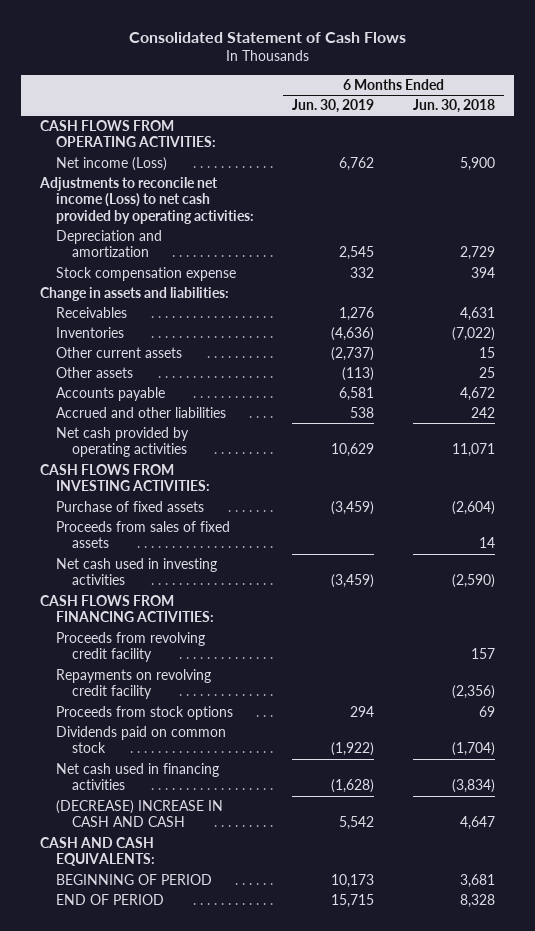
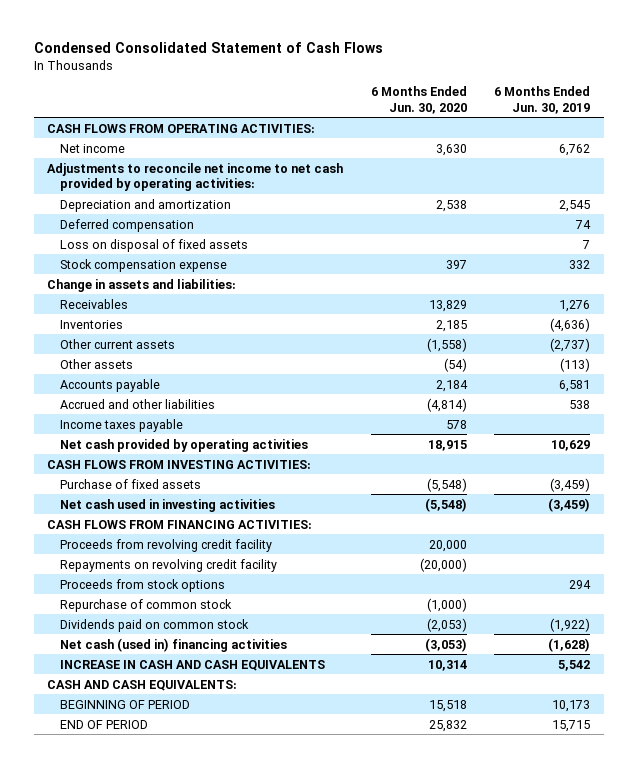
[128,31,406,43] Consolidated Statement of Cash Flows -> [33,41,383,53] Condensed Consolidated Statement of Cash Flows
[412,99,495,114] Jun. 30, 2018 -> none
none -> [370,86,467,114] 6 Months Ended Jun. 30, 2020
[56,157,168,172] Net income (Loss) -> [60,143,126,153] Net income
[39,177,255,224] Adjustments to reconcile net income (Loss) to net cash provided by operating activities: -> [47,162,344,191] Adjustments to reconcile net income to net cash provided by operating activities:
none -> [60,218,195,232] Deferred compensation
none -> [60,238,249,252] Loss on disposal of fixed assets
none -> [60,418,184,432] Income taxes payable
[56,521,231,549] Proceeds from sales of fixed assets -> none
none -> [60,598,233,612] Repurchase of common stock
[56,763,220,791] Net cash used in financing activities -> [60,637,288,652] Net cash (used in) financing activities
[56,800,224,828] (DECREASE) INCREASE IN CASH AND CASH -> [60,659,326,671] INCREASE IN CASH AND CASH EQUIVALENTS

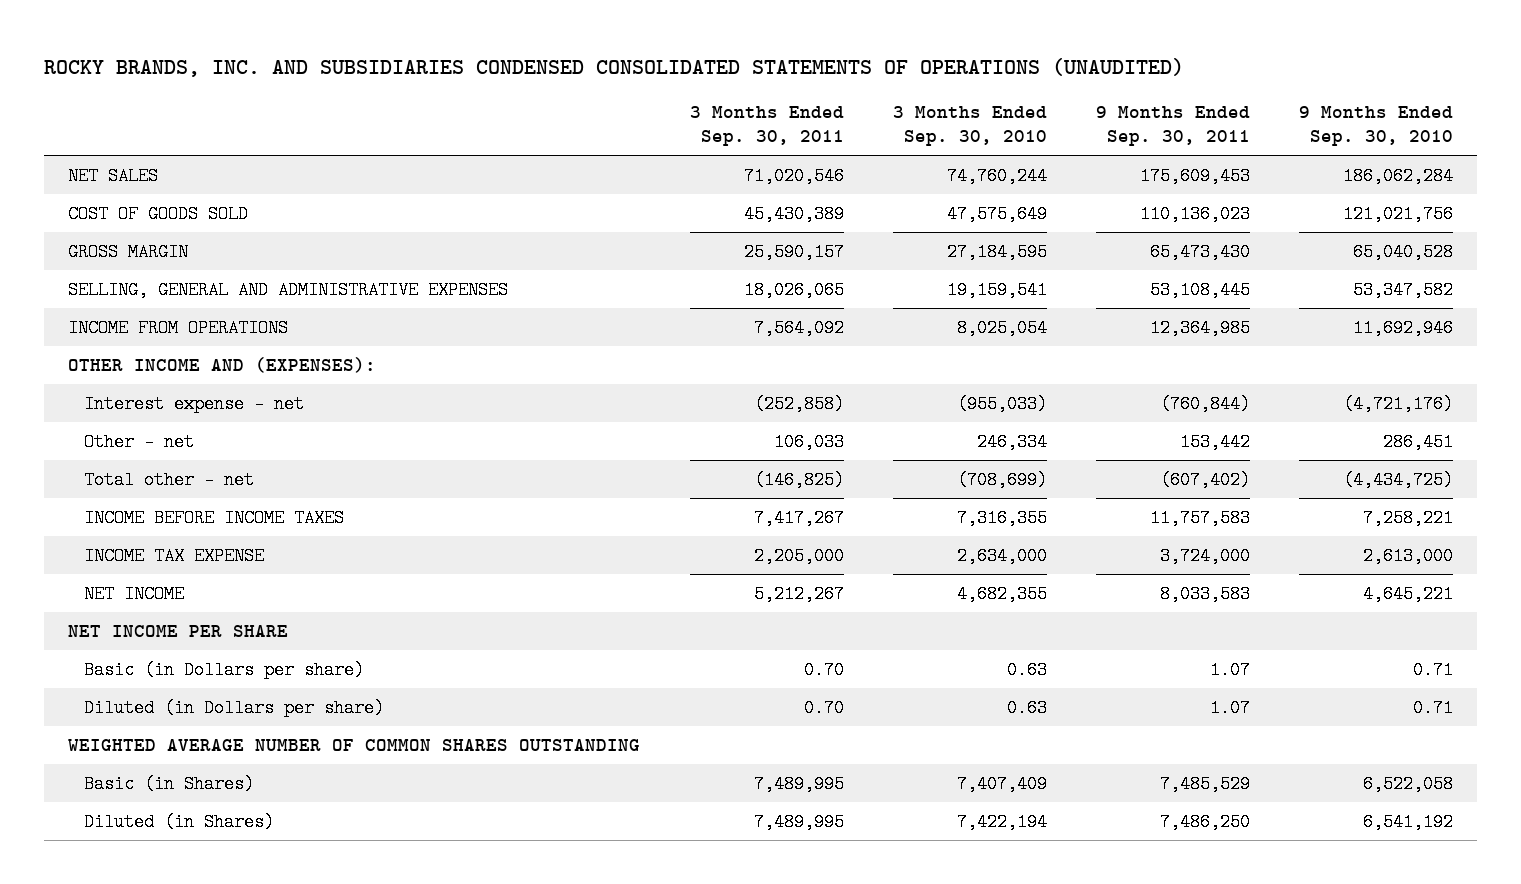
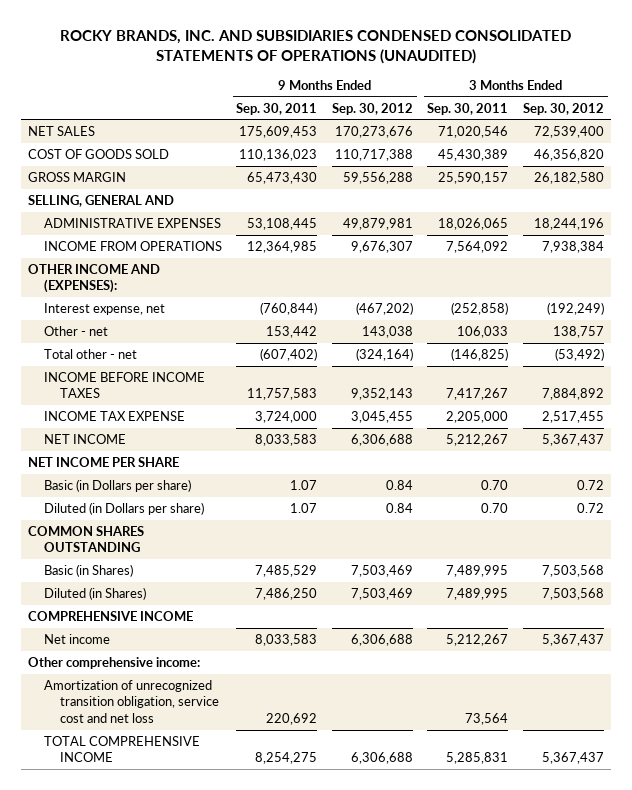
[892,106,1047,147] 3 Months Ended Sep. 30, 2010 -> none
[1298,106,1453,147] 9 Months Ended Sep. 30, 2010 -> none
none -> [331,102,413,115] Sep. 30, 2012
none -> [522,102,604,115] Sep. 30, 2012
none -> [28,195,175,208] SELLING, GENERAL AND
[68,280,509,299] SELLING, GENERAL AND ADMINISTRATIVE EXPENSES -> [43,218,221,229] ADMINISTRATIVE EXPENSES
[83,394,304,413] Interest expense - net -> [43,303,165,316] Interest expense, net
[68,738,641,751] WEIGHTED AVERAGE NUMBER OF COMMON SHARES OUTSTANDING -> none
none -> [28,526,145,553] COMMON SHARES OUTSTANDING
none -> [28,611,194,622] COMPREHENSIVE INCOME
none -> [43,634,110,645] Net income
none -> [28,657,201,670] Other comprehensive income:
none -> [43,680,219,723] Amortization of unrecognized transition obligation, service cost and net loss
none -> [43,736,200,763] TOTAL COMPREHENSIVE INCOME

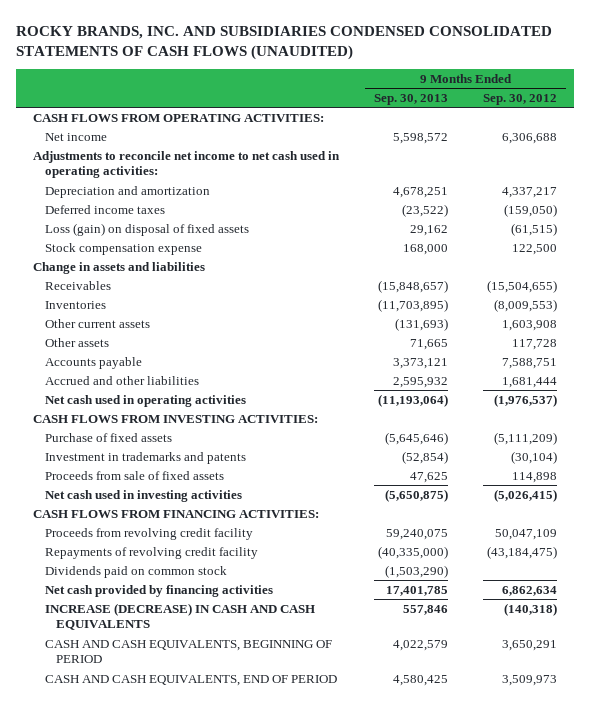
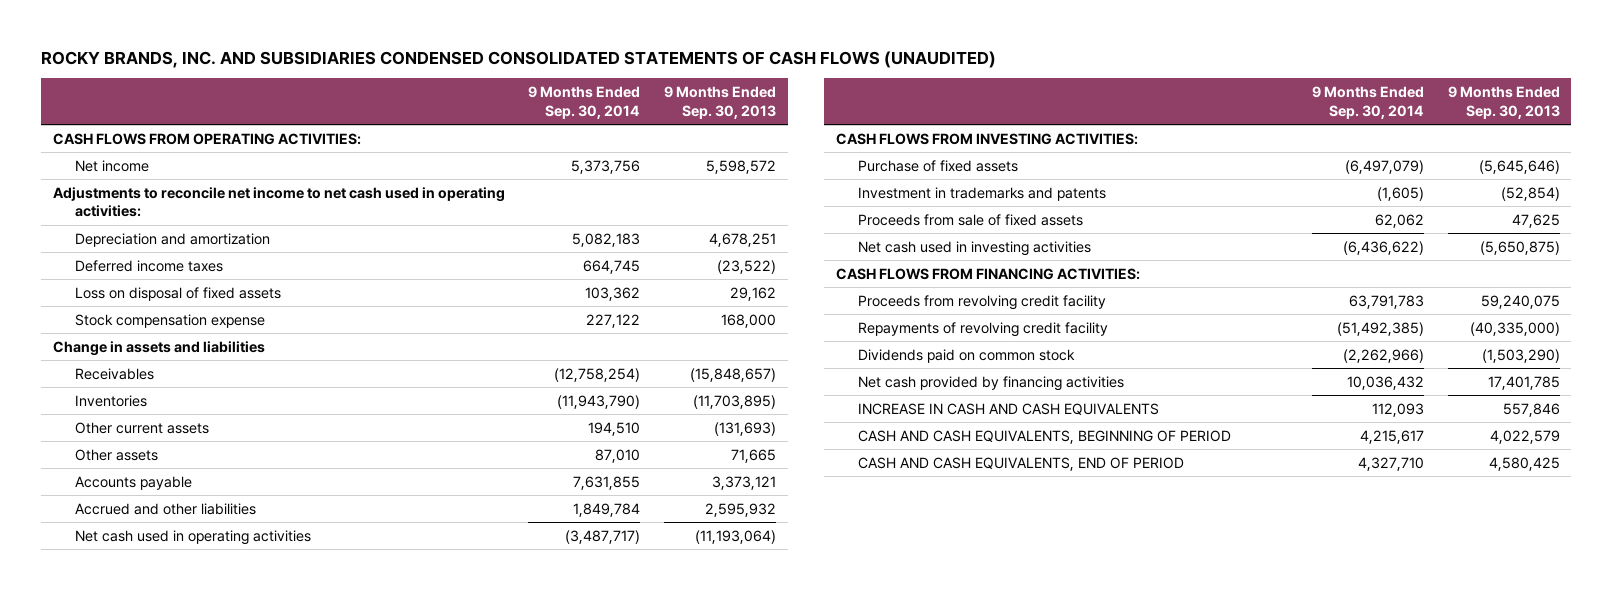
[482,94,557,106] Sep. 30, 2012 -> none
none -> [528,85,641,119] 9 Months Ended Sep. 30, 2014
[44,222,249,236] Loss (gain) on disposal of fixed assets -> [74,286,281,301] Loss on disposal of fixed assets
[44,602,315,631] INCREASE (DECREASE) IN CASH AND CASH EQUIVALENTS -> [858,402,1160,415] INCREASE IN CASH AND CASH EQUIVALENTS

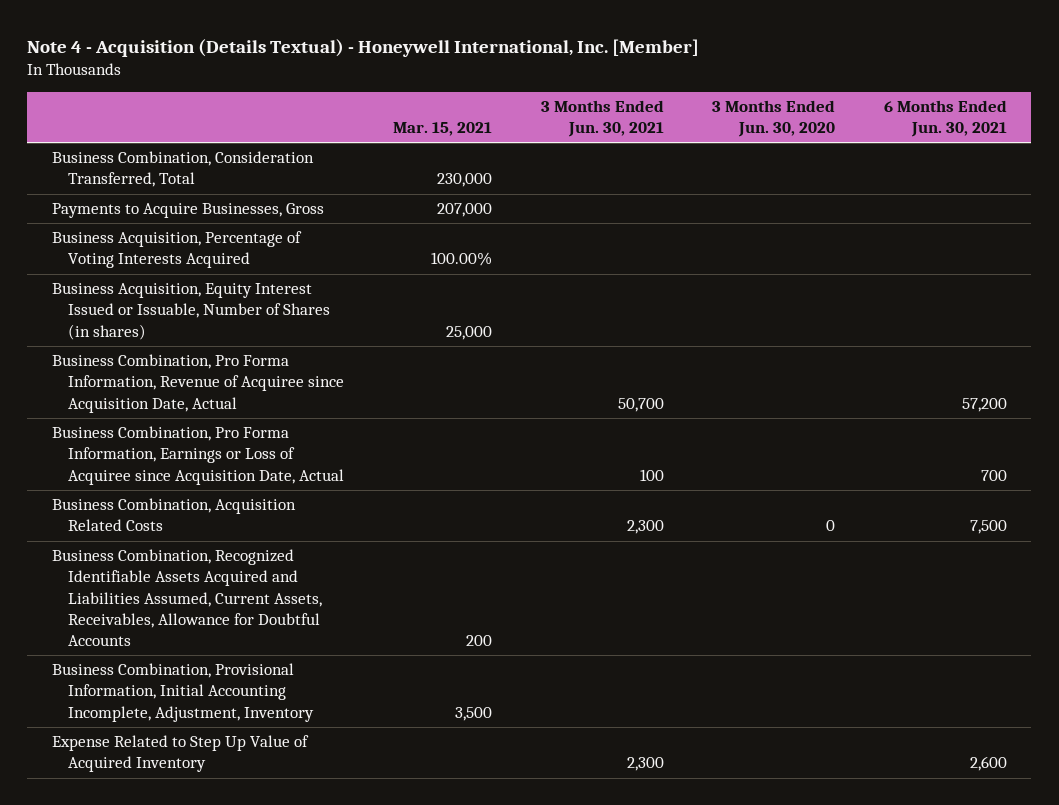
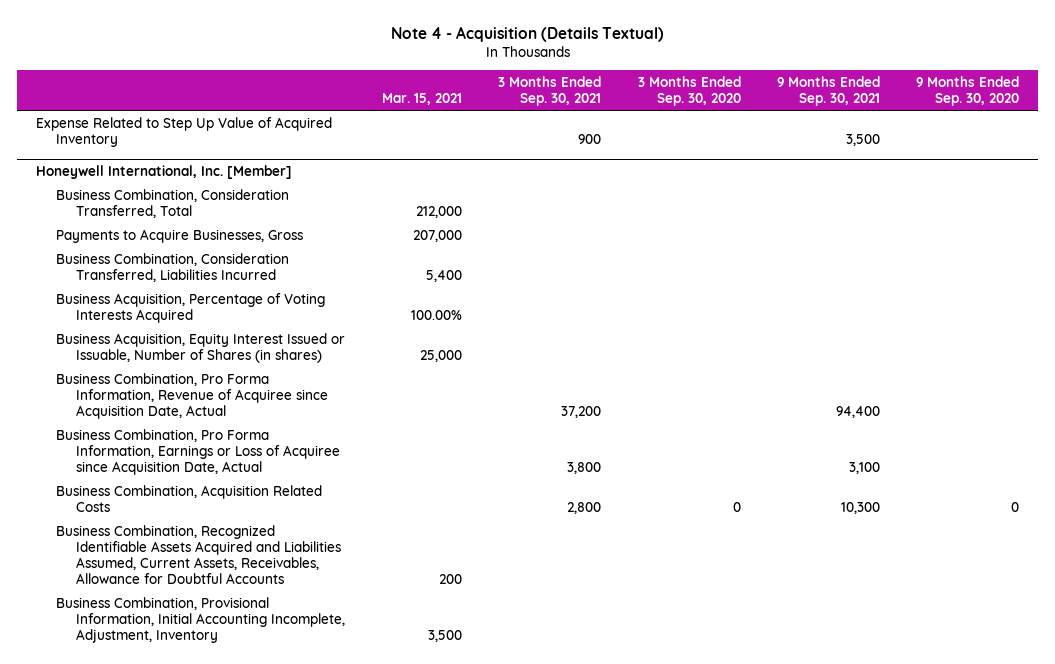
[27,38,700,57] Note 4 - Acquisition (Details Textual) - Honeywell International, Inc. [Member] -> [390,25,664,42] Note 4 - Acquisition (Details Textual)
[540,99,664,138] 3 Months Ended Jun. 30, 2021 -> none
[712,99,836,138] 3 Months Ended Jun. 30, 2020 -> none
[883,99,1007,138] 6 Months Ended Jun. 30, 2021 -> none
none -> [498,76,602,107] 3 Months Ended Sep. 30, 2021
none -> [637,76,741,107] 3 Months Ended Sep. 30, 2020
none -> [776,76,880,107] 9 Months Ended Sep. 30, 2021
none -> [916,76,1020,107] 9 Months Ended Sep. 30, 2020
[51,735,309,773] Expense Related to Step Up Value of Acquired Inventory -> [35,116,332,147] Expense Related to Step Up Value of Acquired Inventory
none -> [35,164,292,179] Honeywell International, Inc. [Member]
[436,173,492,188] 230,000 -> [415,205,462,218] 212,000
none -> [56,252,290,282] Business Combination, Consideration Transferred, Liabilities Incurred

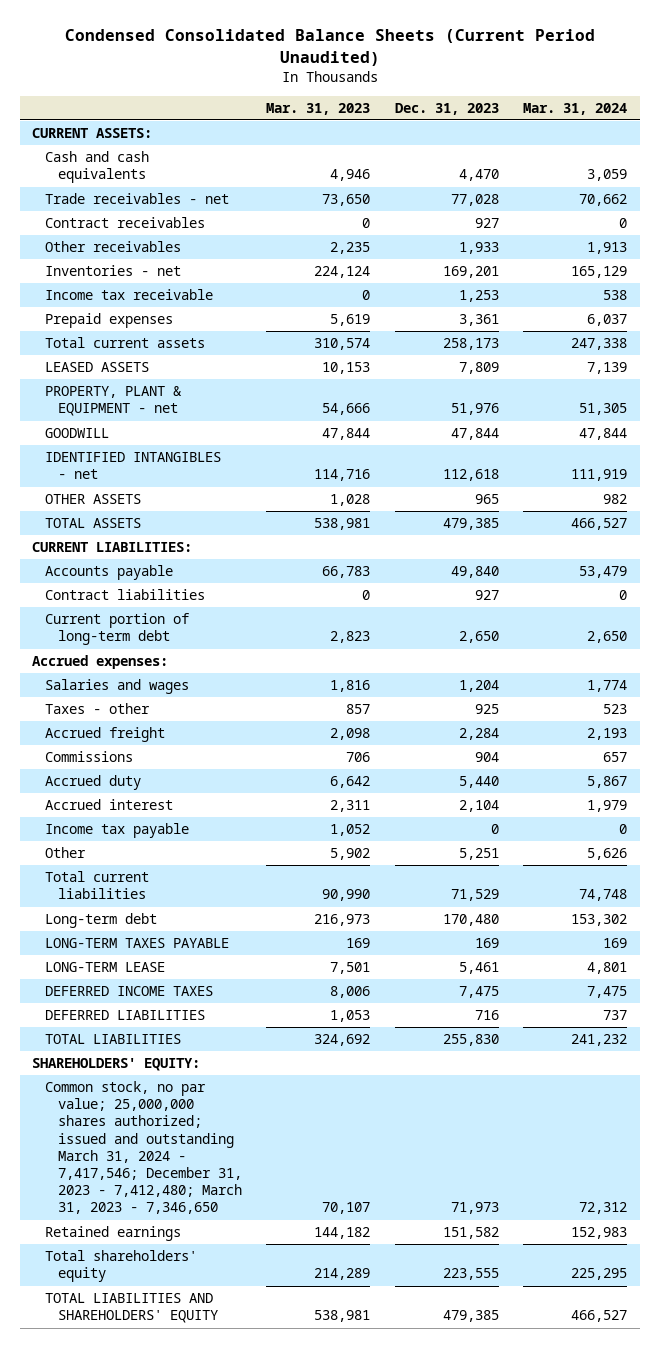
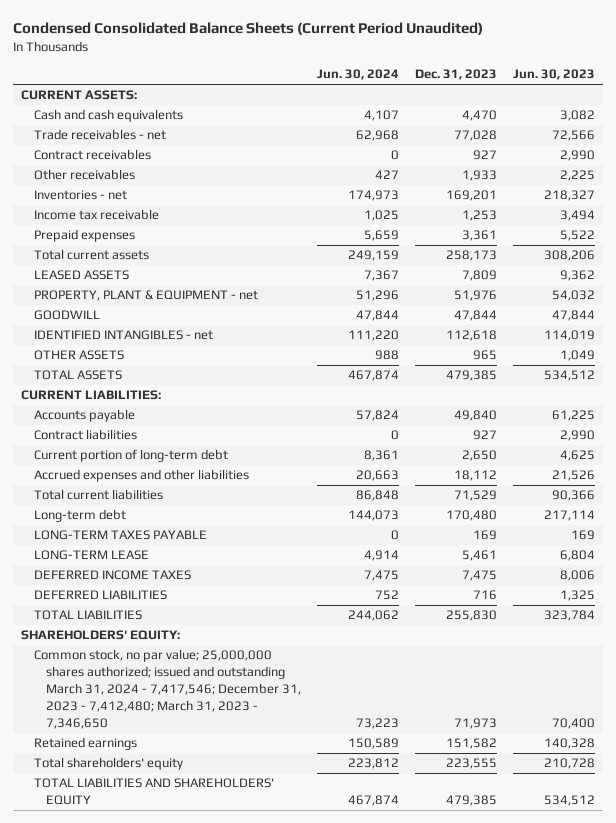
[266,102,371,115] Mar. 31, 2023 -> none
[523,102,628,115] Mar. 31, 2024 -> none
none -> [317,69,400,81] Jun. 30, 2024
none -> [513,69,596,81] Jun. 30, 2023
[32,655,169,670] Accrued expenses: -> none
[44,679,189,695] Salaries and wages -> none
[44,703,150,715] Taxes - other -> none
[44,727,165,743] Accrued freight -> none
[44,751,133,763] Commissions -> none
[44,775,141,791] Accrued duty -> none
[44,799,173,811] Accrued interest -> none
[44,823,189,839] Income tax payable -> none
[44,847,86,859] Other -> none
none -> [33,469,249,483] Accrued expenses and other liabilities

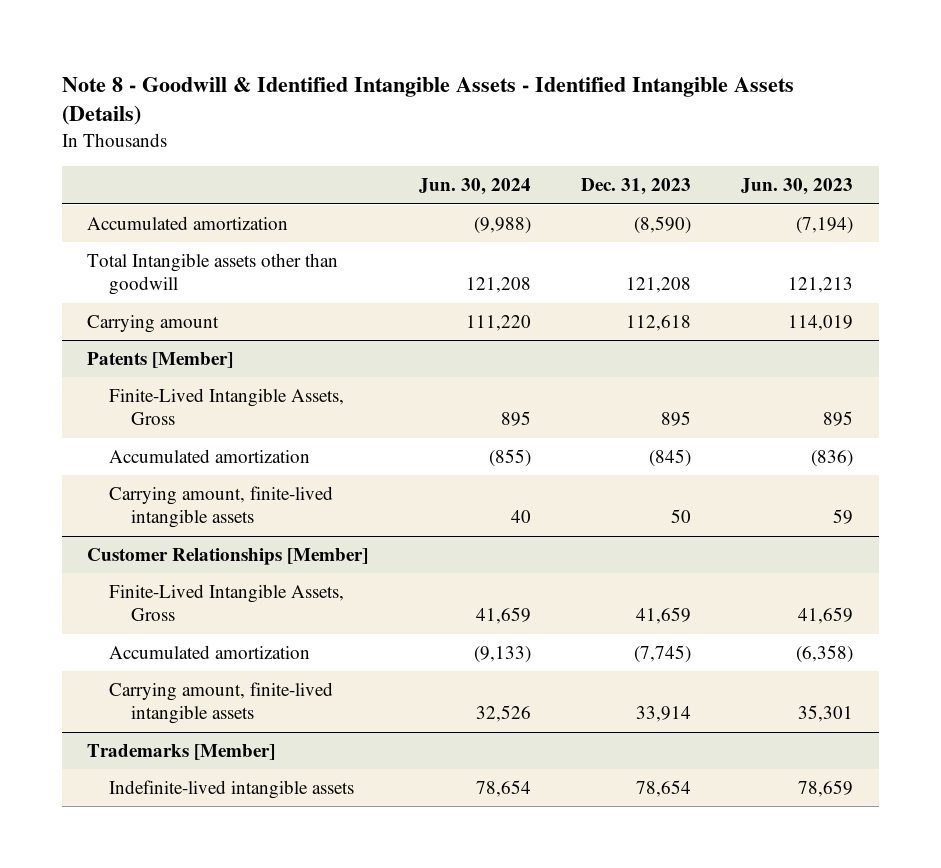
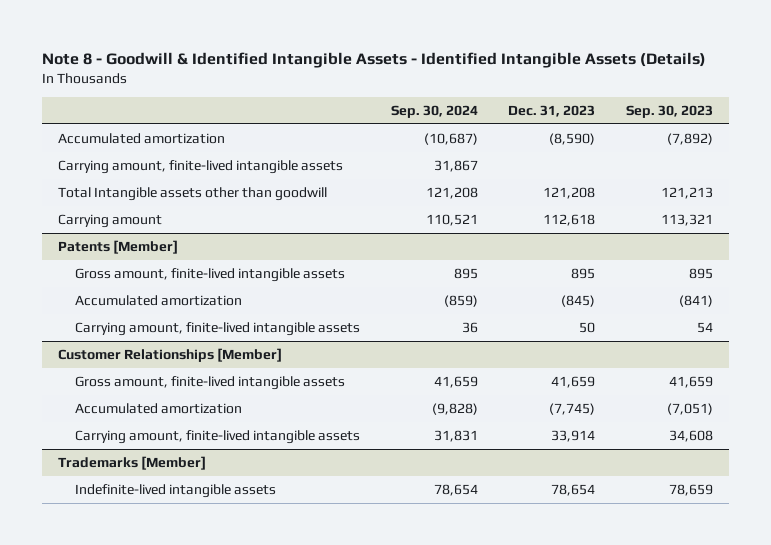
[418,178,531,196] Jun. 30, 2024 -> none
[741,178,854,196] Jun. 30, 2023 -> none
none -> [390,104,478,118] Sep. 30, 2024
none -> [626,104,714,118] Sep. 30, 2023
none -> [57,160,343,175] Carrying amount, finite-lived intangible assets
[109,387,345,426] Finite-Lived Intangible Assets, Gross -> [74,268,345,283] Gross amount, finite-lived intangible assets
[109,583,345,622] Finite-Lived Intangible Assets, Gross -> [74,376,345,391] Gross amount, finite-lived intangible assets

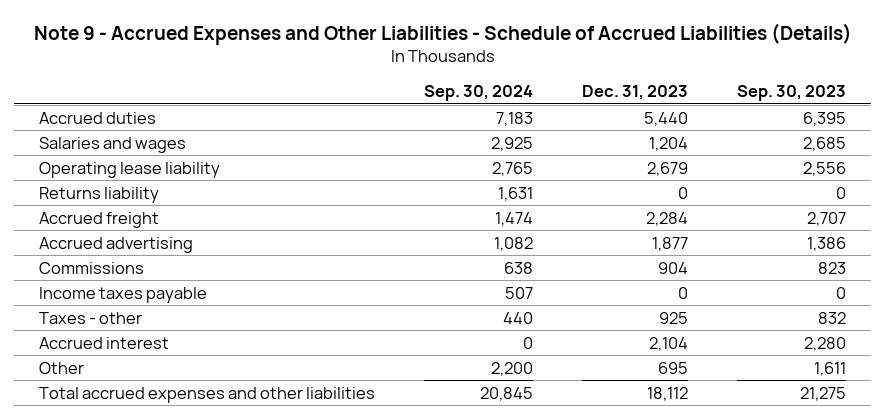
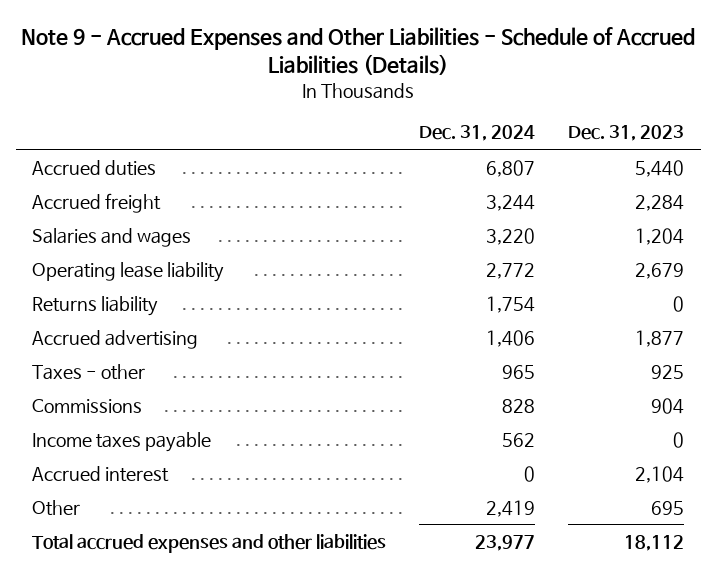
[424,85,534,102] Sep. 30, 2024 -> none
[737,85,847,102] Sep. 30, 2023 -> none
none -> [419,125,536,142] Dec. 31, 2024
[38,211,159,228] Accrued freight -> [32,192,162,213] Accrued freight
[38,311,142,324] Taxes - other -> [32,363,146,380] Taxes - other

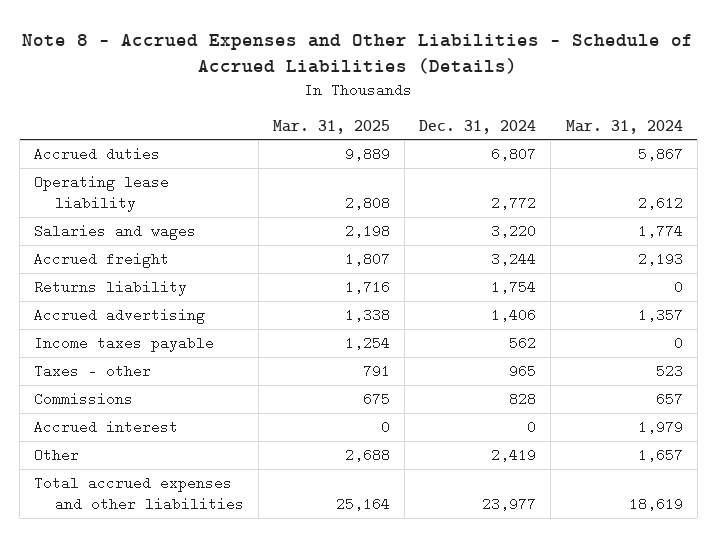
[21,26,696,76] Note 9 - Accrued Expenses and Other Liabilities - Schedule of Accrued Liabilities (Details) -> [22,33,694,75] Note 8 - Accrued Expenses and Other Liabilities - Schedule of Accrued Liabilities (Details)
[568,125,685,142] Dec. 31, 2023 -> none
none -> [272,119,390,134] Mar. 31, 2025
none -> [565,119,683,134] Mar. 31, 2024
[32,227,192,247] Salaries and wages -> [34,223,197,240] Salaries and wages
[32,192,162,213] Accrued freight -> [34,251,170,268] Accrued freight
[32,431,212,452] Income taxes payable -> [34,335,215,352] Income taxes payable

